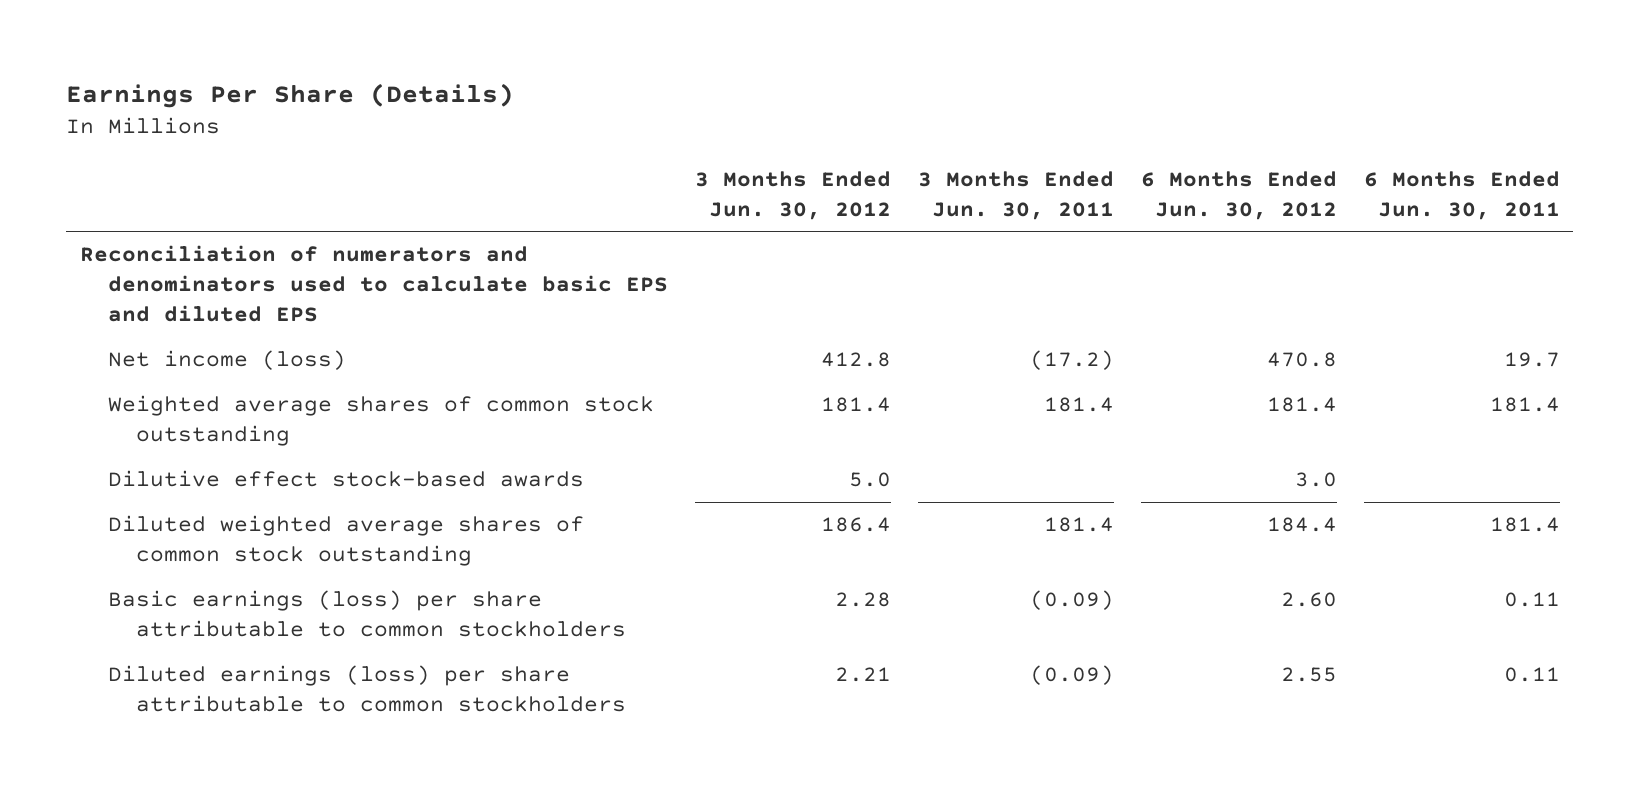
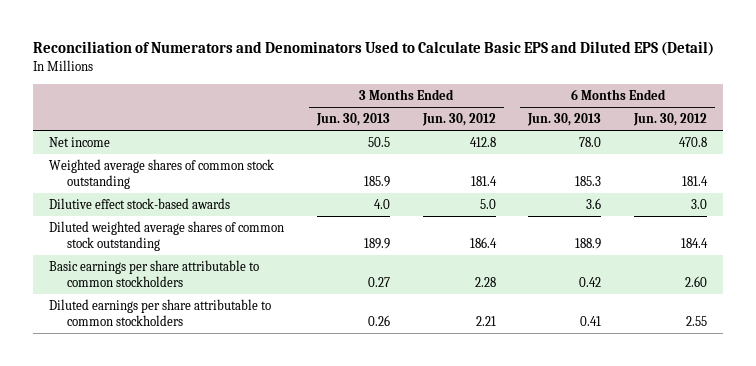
[66,83,515,109] Earnings Per Share (Details) -> [32,41,714,57] Reconciliation of Numerators and Denominators Used to Calculate Basic EPS and Diluted EPS (Detail)
[917,170,1114,220] 3 Months Ended Jun. 30, 2011 -> none
[1363,170,1560,220] 6 Months Ended Jun. 30, 2011 -> none
none -> [316,113,391,127] Jun. 30, 2013
none -> [527,113,602,127] Jun. 30, 2013
[79,245,668,323] Reconciliation of numerators and denominators used to calculate basic EPS and diluted EPS -> none
[107,350,346,371] Net income (loss) -> [49,136,111,147] Net income
[107,590,627,638] Basic earnings (loss) per share attributable to common stockholders -> [49,259,260,287] Basic earnings per share attributable to common stockholders
[107,665,627,713] Diluted earnings (loss) per share attributable to common stockholders -> [49,298,272,326] Diluted earnings per share attributable to common stockholders

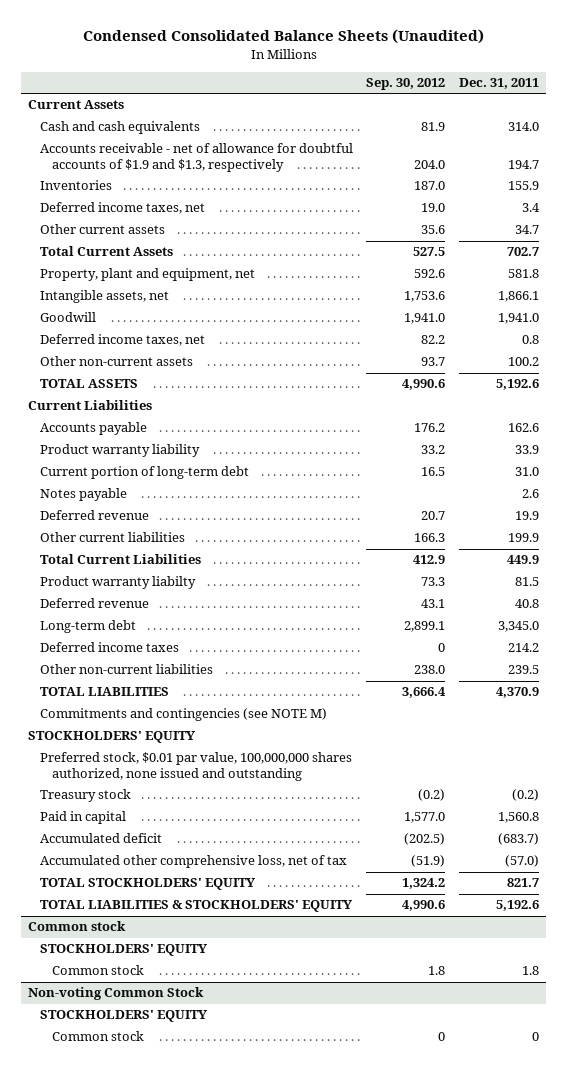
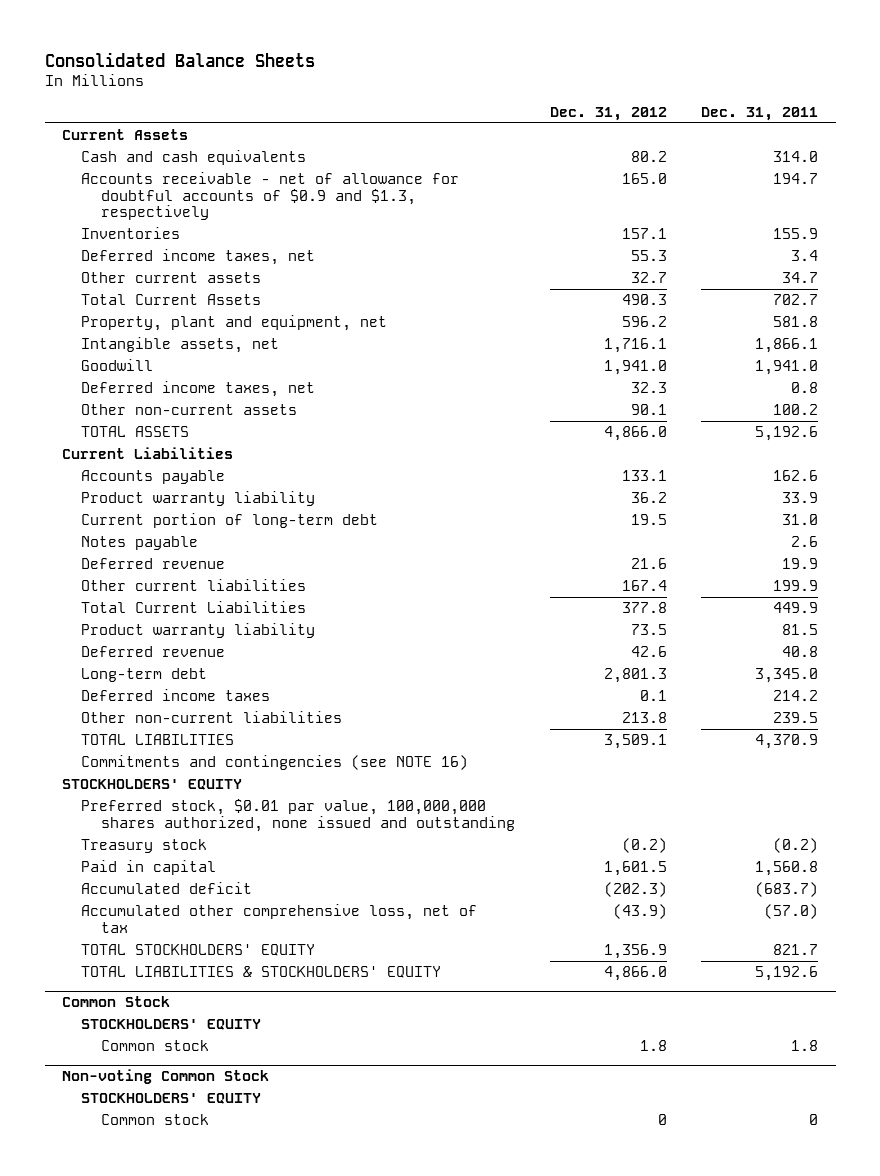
[82,29,484,45] Condensed Consolidated Balance Sheets (Unaudited) -> [44,51,315,67] Consolidated Balance Sheets
[366,78,446,91] Sep. 30, 2012 -> none
none -> [549,106,667,121] Dec. 31, 2012
[39,143,353,173] Accounts receivable - net of allowance for doubtful accounts of $1.9 and $1.3, respectively -> [81,172,460,221] Accounts receivable - net of allowance for doubtful accounts of $0.9 and $1.3, respectively
[39,576,196,590] Product warranty liabilty -> [81,623,316,639] Product warranty liability
[39,708,327,722] Commitments and contingencies (see NOTE M) -> [81,755,469,771] Commitments and contingencies (see NOTE 16)
[28,921,127,932] Common stock -> [61,996,170,1008] Common Stock

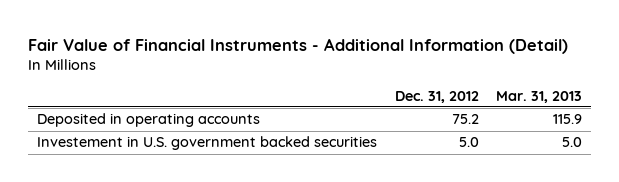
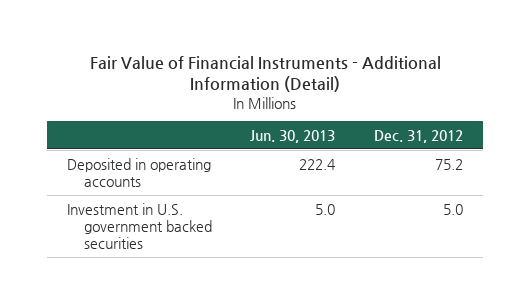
[496,90,583,103] Mar. 31, 2013 -> none
none -> [250,129,336,143] Jun. 30, 2013
[37,136,378,151] Investement in U.S. government backed securities -> [66,202,212,249] Investment in U.S. government backed securities

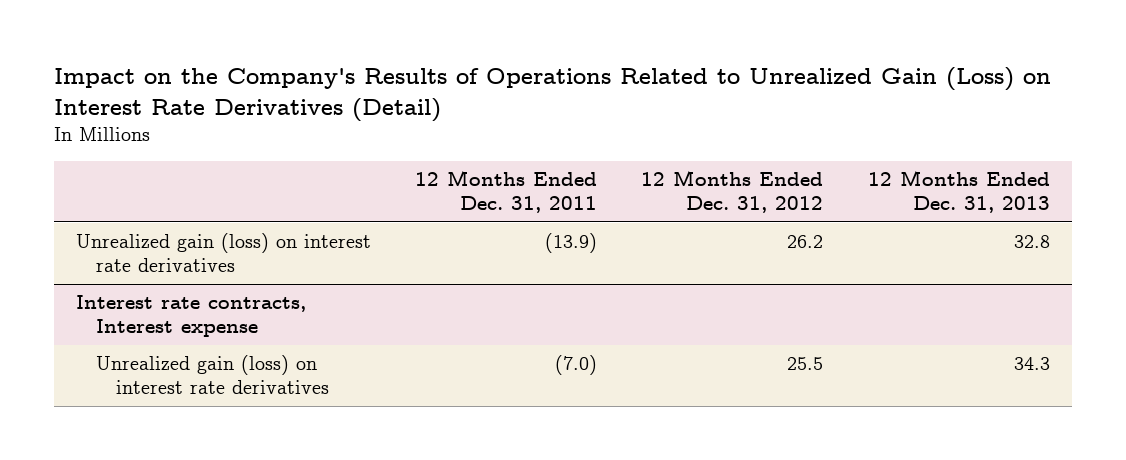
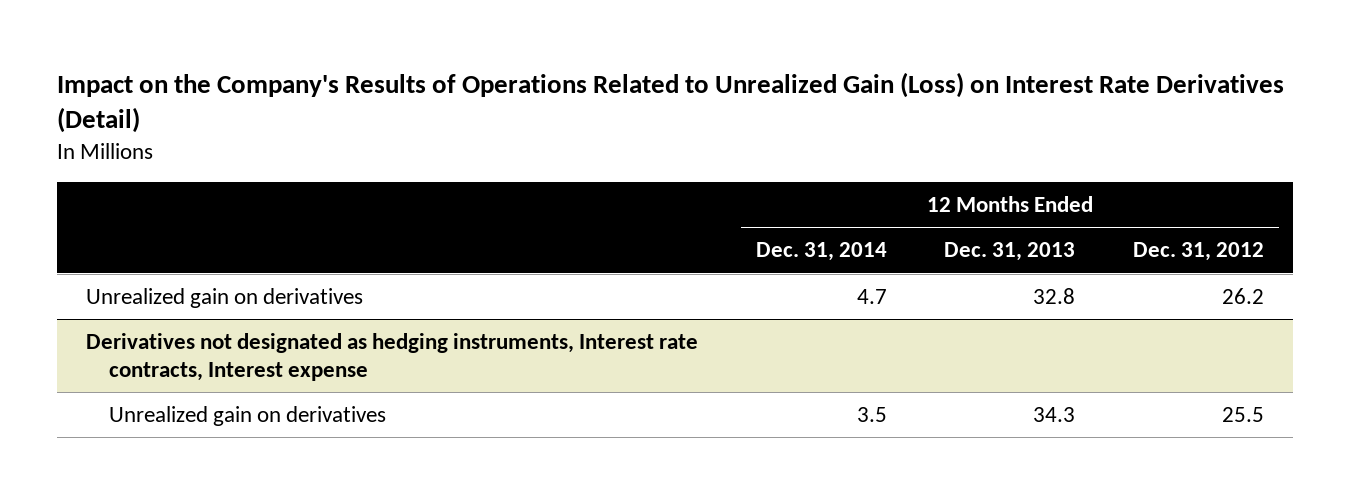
[415,169,598,214] 12 Months Ended Dec. 31, 2011 -> none
none -> [755,242,887,262] Dec. 31, 2014
[75,295,306,338] Interest rate contracts, Interest expense -> none
[75,233,371,273] Unrealized gain (loss) on interest rate derivatives -> [85,288,363,309] Unrealized gain on derivatives
none -> [85,333,698,382] Derivatives not designated as hedging instruments, Interest rate contracts, Interest expense
[95,355,329,395] Unrealized gain (loss) on interest rate derivatives -> [109,406,387,427] Unrealized gain on derivatives

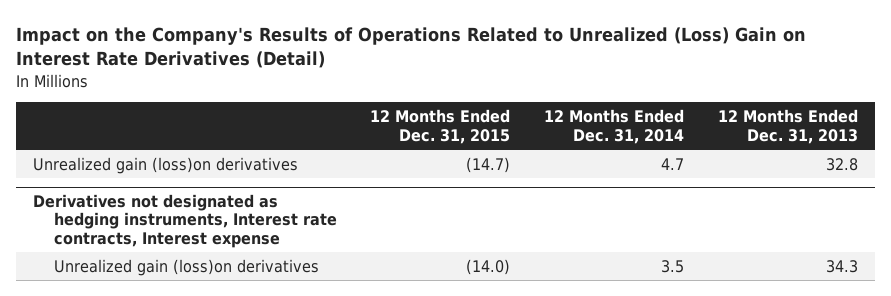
[57,71,1285,134] Impact on the Company's Results of Operations Related to Unrealized Gain (Loss) on Interest Rate Derivatives (Detail) -> [16,26,807,69] Impact on the Company's Results of Operations Related to Unrealized (Loss) Gain on Interest Rate Derivatives (Detail)
[1133,242,1265,262] Dec. 31, 2012 -> none
none -> [370,109,511,144] 12 Months Ended Dec. 31, 2015
[85,288,363,309] Unrealized gain on derivatives -> [33,156,299,174] Unrealized gain (loss)on derivatives
[109,406,387,427] Unrealized gain on derivatives -> [53,258,319,276] Unrealized gain (loss)on derivatives

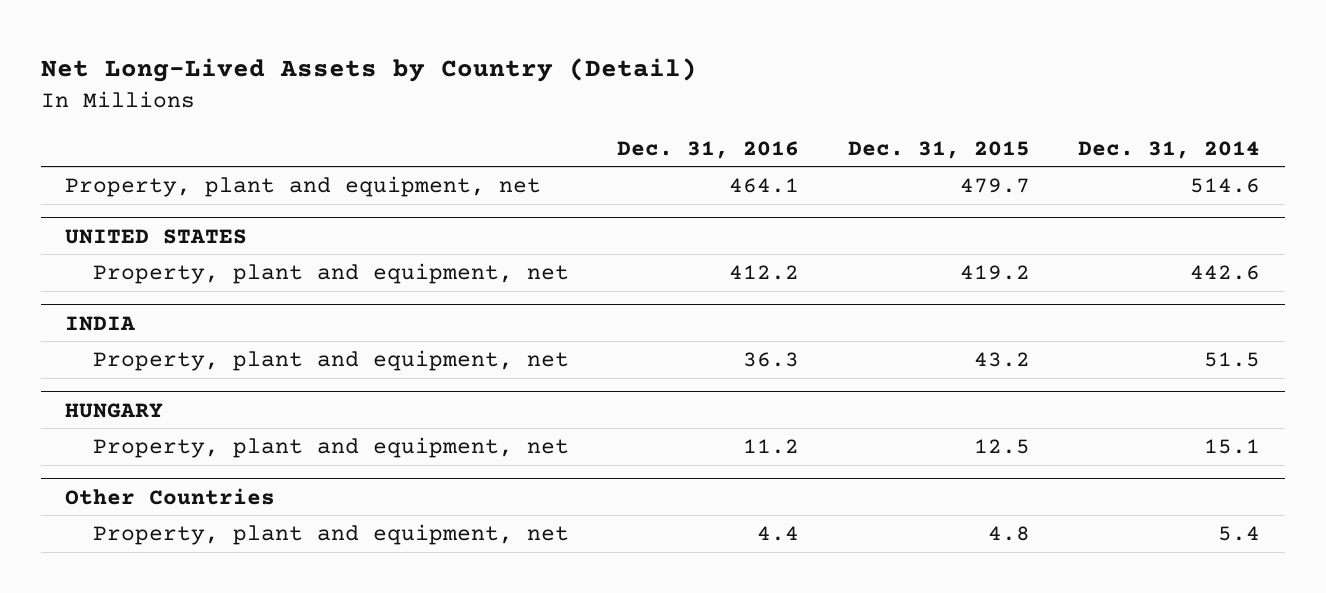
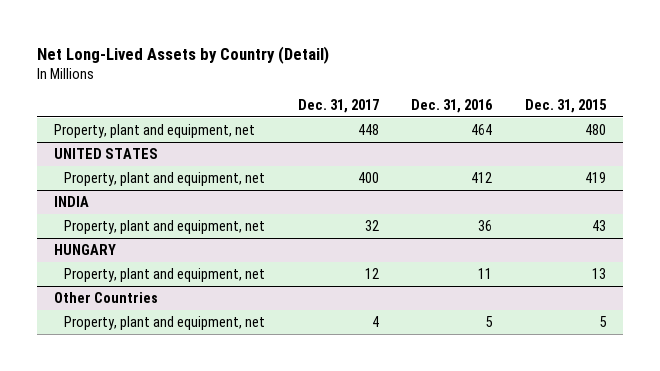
[1078,140,1261,159] Dec. 31, 2014 -> none
none -> [297,99,379,114] Dec. 31, 2017
[729,177,800,193] 464.1 -> [471,123,493,135] 464
[959,177,1030,193] 479.7 -> [585,123,607,135] 480
[729,264,800,280] 412.2 -> [471,171,493,183] 412
[959,264,1030,280] 419.2 -> [585,171,607,183] 419
[743,351,800,367] 36.3 -> [478,219,493,231] 36
[973,351,1030,367] 43.2 -> [592,219,607,231] 43
[743,438,800,454] 11.2 -> [478,267,493,279] 11
[973,438,1030,454] 12.5 -> [592,267,607,279] 13
[757,525,800,541] 4.4 -> [485,315,494,327] 5
[987,525,1030,541] 4.8 -> [599,315,608,327] 5

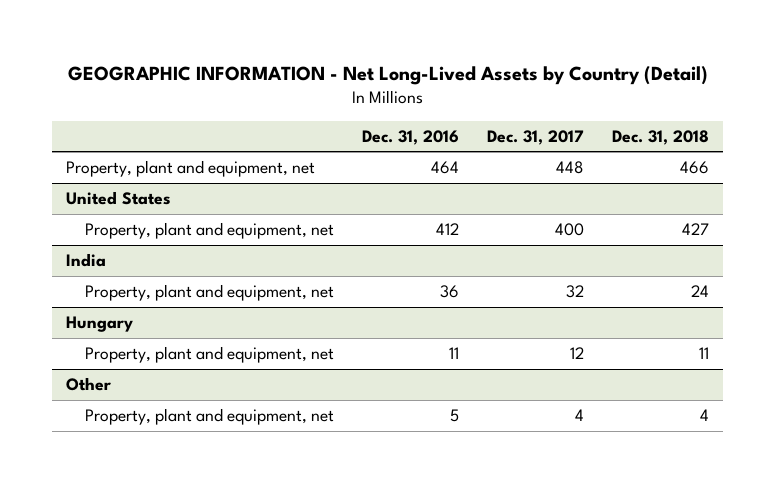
[37,45,330,64] Net Long-Lived Assets by Country (Detail) -> [67,65,708,85] GEOGRAPHIC INFORMATION - Net Long-Lived Assets by Country (Detail)
[525,99,608,114] Dec. 31, 2015 -> none
none -> [612,129,710,145] Dec. 31, 2018
[53,147,158,159] UNITED STATES -> [66,191,172,206] United States
[53,195,89,207] INDIA -> [66,253,107,268] India
[53,243,116,255] HUNGARY -> [66,316,134,333] Hungary
[53,291,158,303] Other Countries -> [66,377,112,392] Other

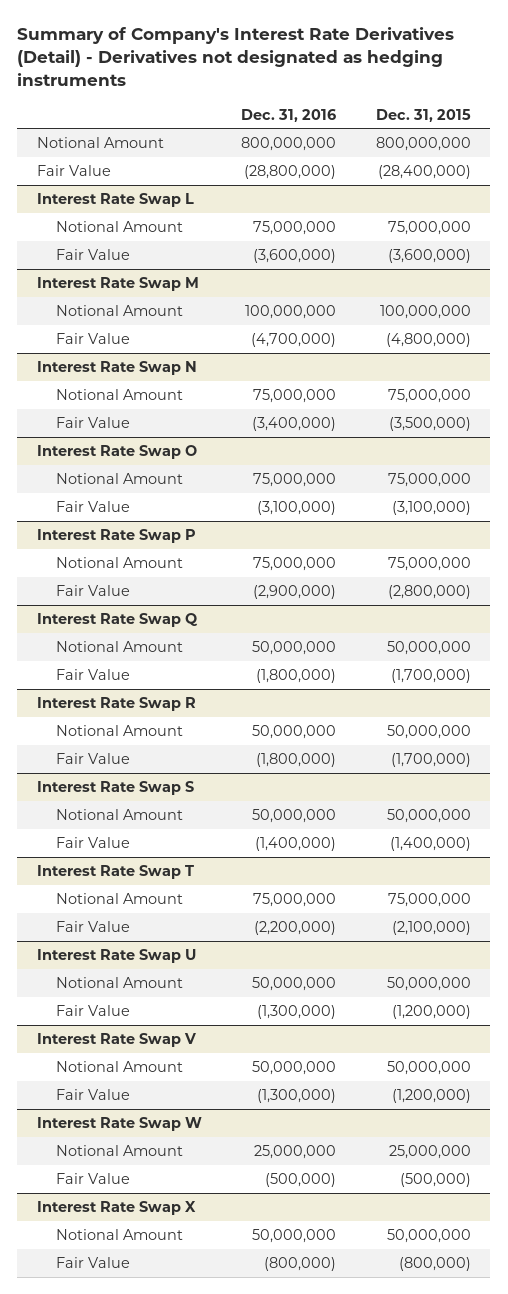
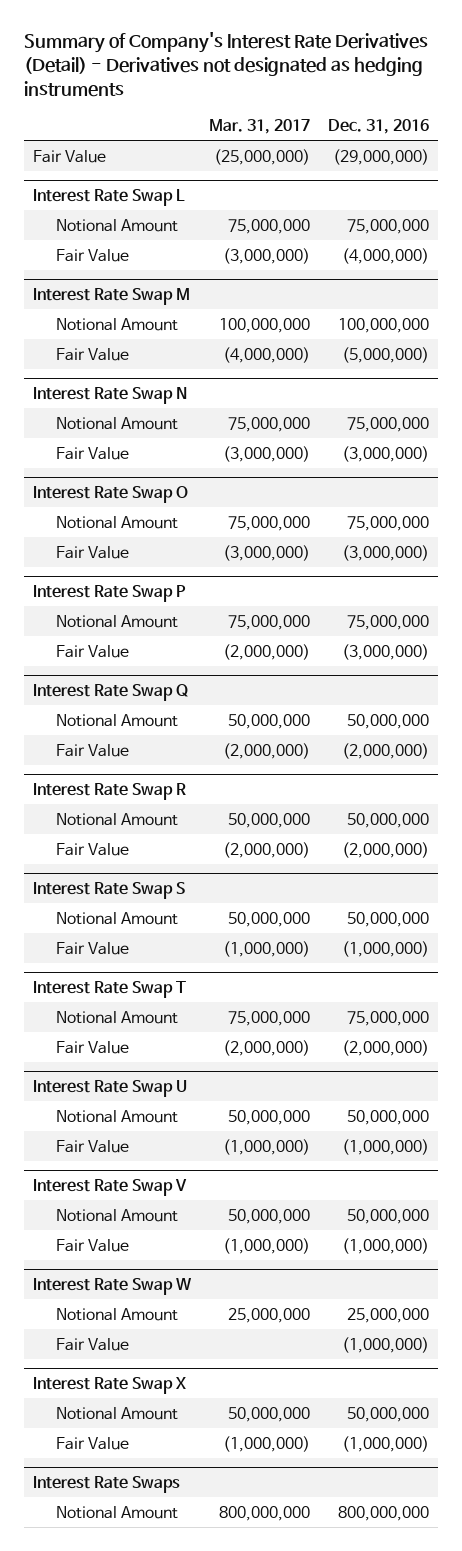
[375,108,471,122] Dec. 31, 2015 -> none
none -> [208,118,310,134] Mar. 31, 2017
[37,136,165,148] Notional Amount -> none
[244,164,337,179] (28,800,000) -> [333,148,430,165] (29,000,000)
[253,248,337,263] (3,600,000) -> [342,247,430,264] (4,000,000)
[251,332,337,347] (4,700,000) -> [342,346,430,363] (5,000,000)
[252,416,337,431] (3,400,000) -> [342,445,430,462] (3,000,000)
[257,500,337,515] (3,100,000) -> [342,544,430,561] (3,000,000)
[253,584,337,599] (2,900,000) -> [342,643,430,660] (3,000,000)
[256,668,337,683] (1,800,000) -> [342,742,430,759] (2,000,000)
[256,752,337,767] (1,800,000) -> [342,841,430,858] (2,000,000)
[255,836,337,851] (1,400,000) -> [342,940,430,957] (1,000,000)
[254,920,337,935] (2,200,000) -> [342,1039,430,1056] (2,000,000)
[257,1004,337,1019] (1,300,000) -> [342,1138,430,1155] (1,000,000)
[257,1088,337,1103] (1,300,000) -> [342,1237,430,1254] (1,000,000)
[265,1172,337,1187] (500,000) -> [342,1336,430,1353] (1,000,000)
[264,1256,337,1271] (800,000) -> [342,1435,430,1452] (1,000,000)
none -> [32,1475,180,1493] Interest Rate Swaps
none -> [55,1505,178,1519] Notional Amount

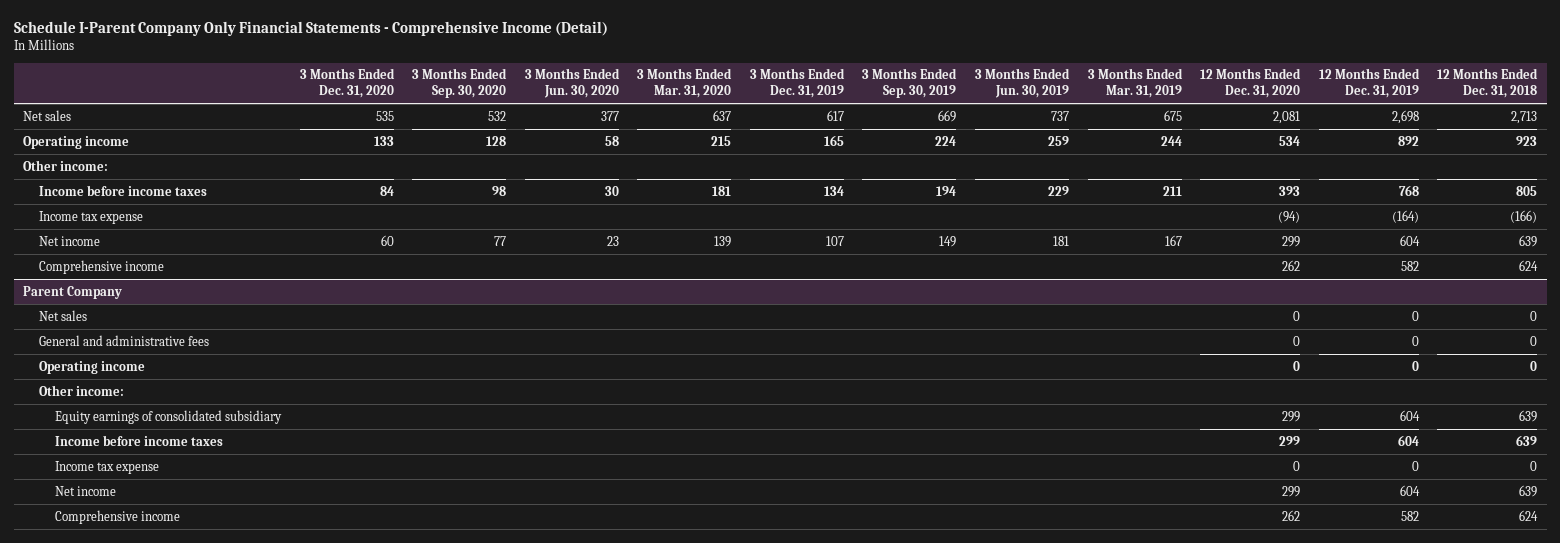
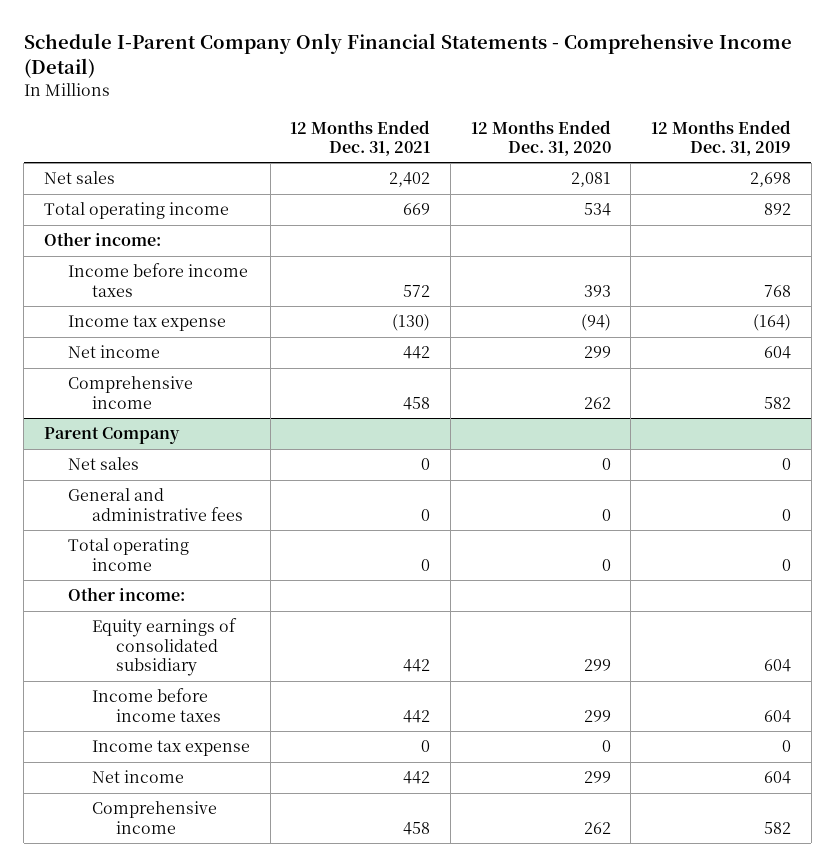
[299,68,395,99] 3 Months Ended Dec. 31, 2020 -> none
[412,68,508,99] 3 Months Ended Sep. 30, 2020 -> none
[524,68,620,99] 3 Months Ended Jun. 30, 2020 -> none
[637,68,733,99] 3 Months Ended Mar. 31, 2020 -> none
[749,68,845,99] 3 Months Ended Dec. 31, 2019 -> none
[862,68,958,99] 3 Months Ended Sep. 30, 2019 -> none
[975,68,1071,99] 3 Months Ended Jun. 30, 2019 -> none
[1087,68,1183,99] 3 Months Ended Mar. 31, 2019 -> none
[1437,68,1539,99] 12 Months Ended Dec. 31, 2018 -> none
none -> [290,119,431,157] 12 Months Ended Dec. 31, 2021
[22,135,129,149] Operating income -> [44,202,230,220] Total operating income
[38,360,145,374] Operating income -> [68,538,190,571] Total operating income

